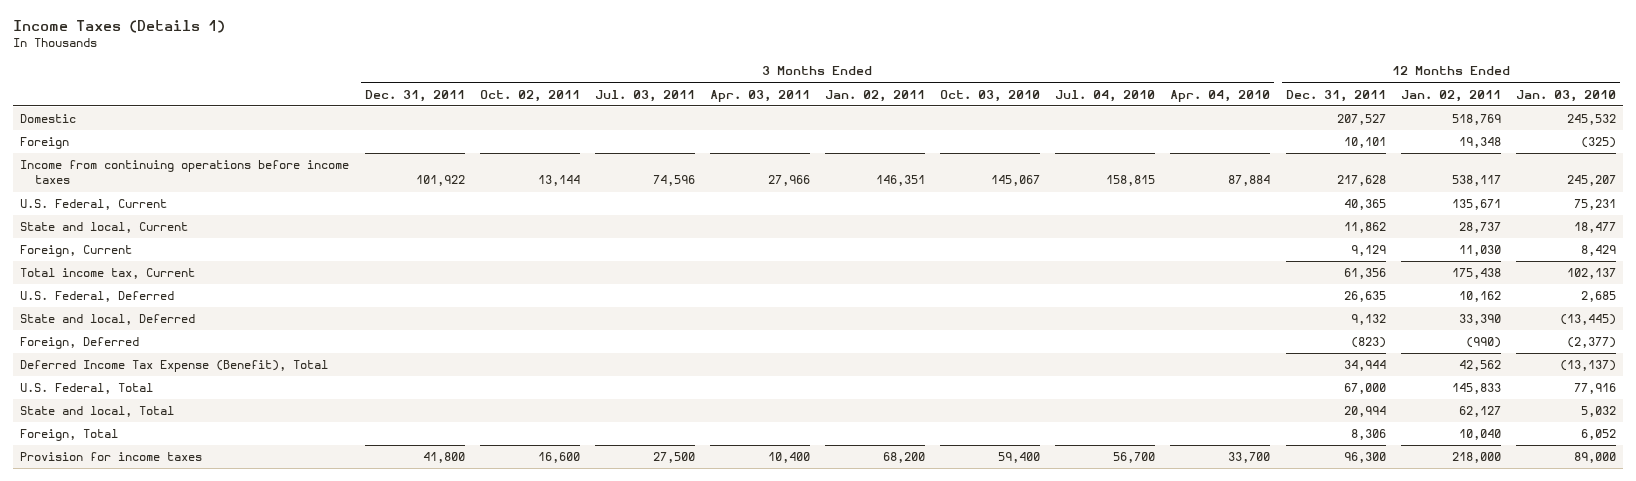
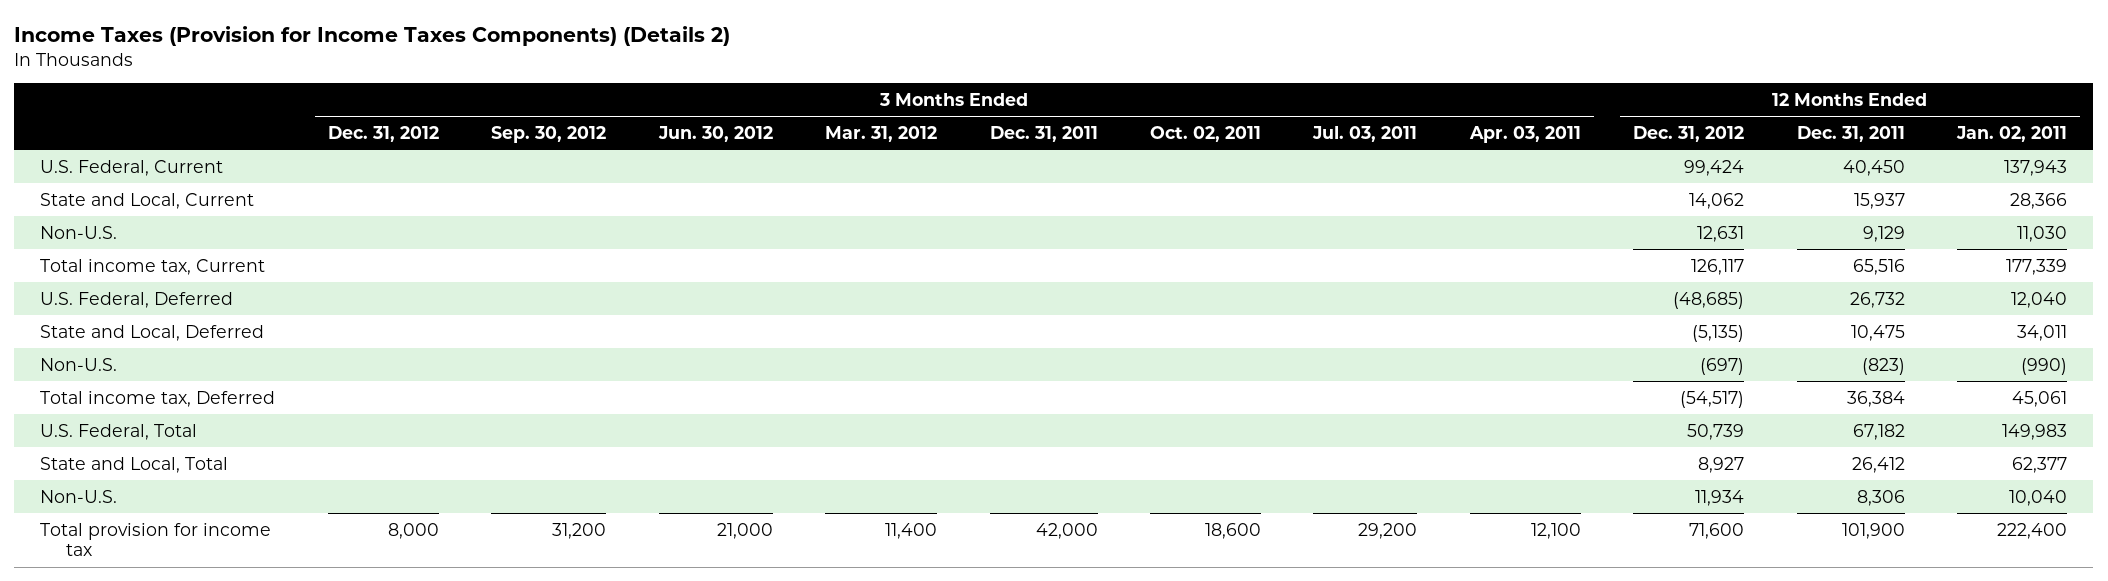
[12,20,225,34] Income Taxes (Details 1) -> [14,25,731,46] Income Taxes (Provision for Income Taxes Components) (Details 2)
[825,89,926,102] Jan. 02, 2011 -> none
[940,89,1041,102] Oct. 03, 2010 -> none
[1055,89,1156,102] Jul. 04, 2010 -> none
[1170,89,1271,102] Apr. 04, 2010 -> none
[1515,89,1616,102] Jan. 03, 2010 -> none
none -> [327,125,439,142] Dec. 31, 2012
none -> [491,125,607,143] Sep. 30, 2012
none -> [657,125,773,142] Jun. 30, 2012
none -> [825,125,938,142] Mar. 31, 2012
none -> [1633,125,1745,142] Dec. 31, 2012
[20,114,77,124] Domestic -> none
[20,137,70,150] Foreign -> none
[20,160,350,185] Income from continuing operations before income taxes -> none
[1343,199,1386,211] 40,365 -> [1842,159,1905,176] 40,450
[1451,199,1501,211] 135,671 -> [2004,159,2068,176] 137,943
[20,222,189,234] State and local, Current -> [40,192,255,209] State and Local, Current
[1343,222,1386,234] 11,862 -> [1853,192,1905,209] 15,937
[1458,222,1501,234] 28,737 -> [2010,192,2068,209] 28,366
[20,245,133,258] Foreign, Current -> [40,225,118,239] Non-U.S.
[1343,268,1386,280] 61,356 -> [1852,258,1905,275] 65,516
[1451,268,1501,280] 175,438 -> [2006,258,2068,275] 177,339
[1343,291,1386,303] 26,635 -> [1849,291,1905,308] 26,732
[1458,291,1501,303] 10,162 -> [2011,291,2068,308] 12,040
[20,314,196,326] State and local, Deferred -> [40,324,265,341] State and Local, Deferred
[1350,314,1386,326] 9,132 -> [1850,324,1905,341] 10,475
[1458,314,1501,326] 33,390 -> [2017,324,2068,341] 34,011
[20,337,140,350] Foreign, Deferred -> [40,357,118,371] Non-U.S.
[20,360,329,373] Deferred Income Tax Expense (Benefit), Total -> [40,390,276,407] Total income tax, Deferred
[1343,360,1386,372] 34,944 -> [1846,390,1905,407] 36,384
[1458,360,1501,372] 42,562 -> [2012,390,2068,407] 45,061
[1343,383,1386,395] 67,000 -> [1852,423,1905,440] 67,182
[1451,383,1501,395] 145,833 -> [2002,423,2068,440] 149,983
[20,406,175,418] State and local, Total -> [40,456,229,473] State and Local, Total
[1343,406,1386,418] 20,994 -> [1851,456,1905,473] 26,412
[1458,406,1501,418] 62,127 -> [2012,456,2068,473] 62,377
[20,429,119,442] Foreign, Total -> [40,489,118,503] Non-U.S.
[20,452,203,462] Provision for income taxes -> [40,522,272,557] Total provision for income tax
[422,452,465,464] 41,800 -> [1035,522,1098,539] 42,000
[537,452,580,464] 16,600 -> [1205,522,1262,539] 18,600
[652,452,695,464] 27,500 -> [1358,522,1418,539] 29,200
[767,452,810,464] 10,400 -> [1530,522,1581,539] 12,100
[1343,452,1386,464] 96,300 -> [1841,522,1905,539] 101,900
[1451,452,1501,464] 218,000 -> [1997,522,2068,539] 222,400

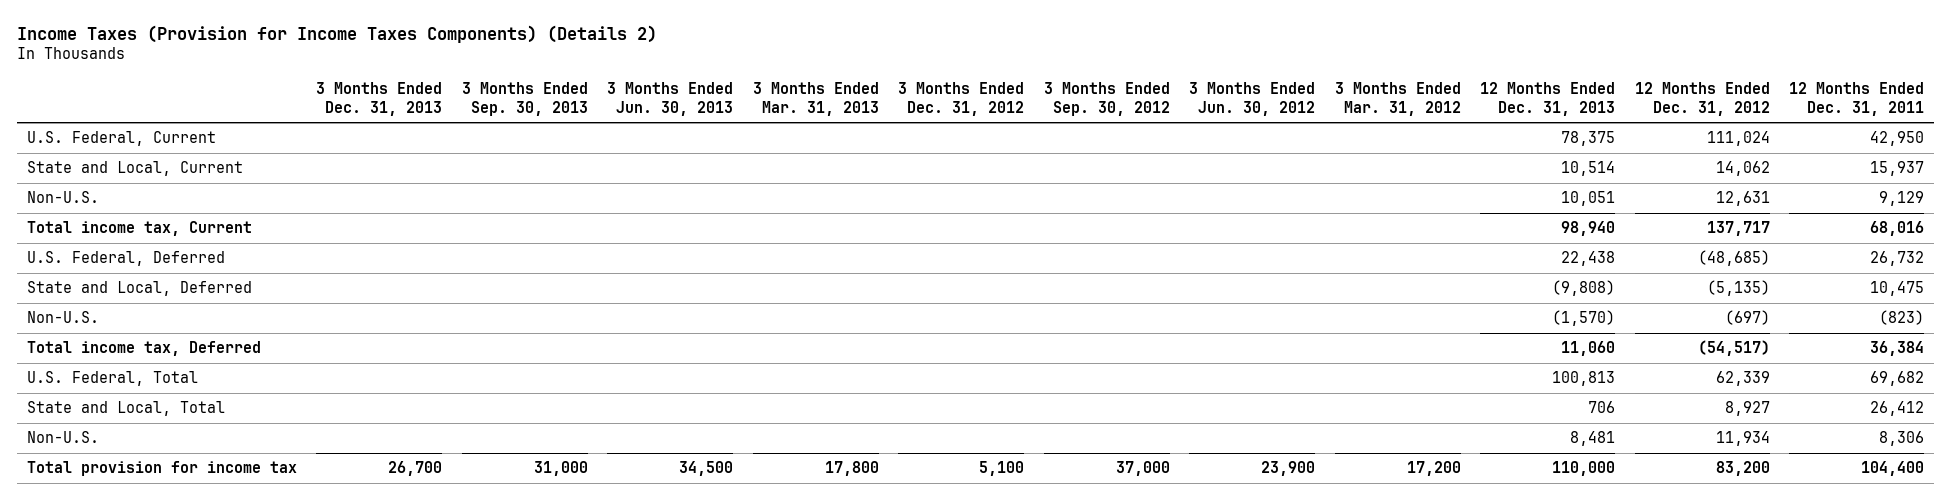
[989,125,1098,142] Dec. 31, 2011 -> none
[1150,125,1262,142] Oct. 02, 2011 -> none
[1312,125,1418,142] Jul. 03, 2011 -> none
[1468,125,1581,143] Apr. 03, 2011 -> none
[1956,125,2068,142] Jan. 02, 2011 -> none
none -> [316,81,443,116] 3 Months Ended Dec. 31, 2013
none -> [461,81,588,116] 3 Months Ended Sep. 30, 2013
none -> [607,81,734,116] 3 Months Ended Jun. 30, 2013
none -> [752,81,879,116] 3 Months Ended Mar. 31, 2013
none -> [1480,81,1616,116] 12 Months Ended Dec. 31, 2013
[1684,159,1745,176] 99,424 -> [1706,131,1770,147] 111,024
[1842,159,1905,176] 40,450 -> [1870,131,1925,147] 42,950
[1691,258,1745,275] 126,117 -> [1706,221,1770,237] 137,717
[1852,258,1905,275] 65,516 -> [1870,221,1925,237] 68,016
[1687,423,1745,440] 50,739 -> [1715,371,1770,387] 62,339
[1852,423,1905,440] 67,182 -> [1870,371,1925,387] 69,682
[387,522,439,539] 8,000 -> [979,461,1025,477] 5,100
[552,522,607,539] 31,200 -> [1115,461,1170,477] 37,000
[716,522,773,539] 21,000 -> [1261,461,1316,477] 23,900
[885,522,938,539] 11,400 -> [1406,461,1461,477] 17,200
[1689,522,1745,539] 71,600 -> [1715,461,1770,477] 83,200
[1841,522,1905,539] 101,900 -> [1861,461,1925,477] 104,400

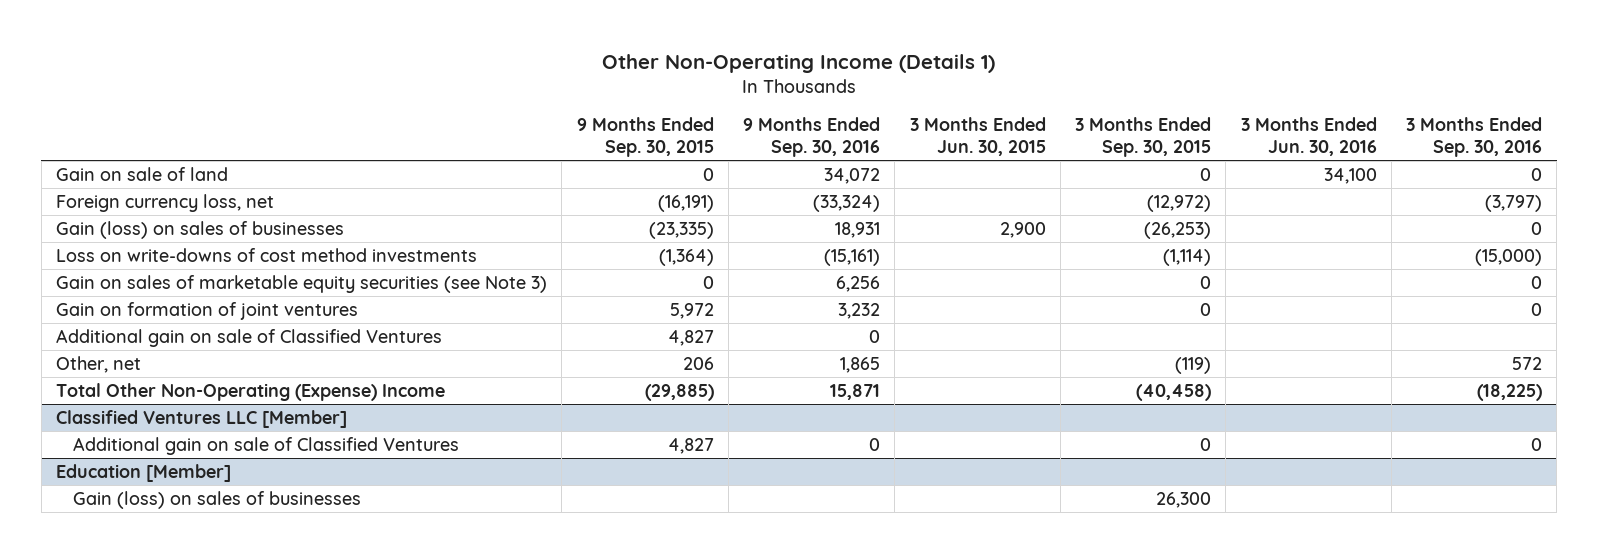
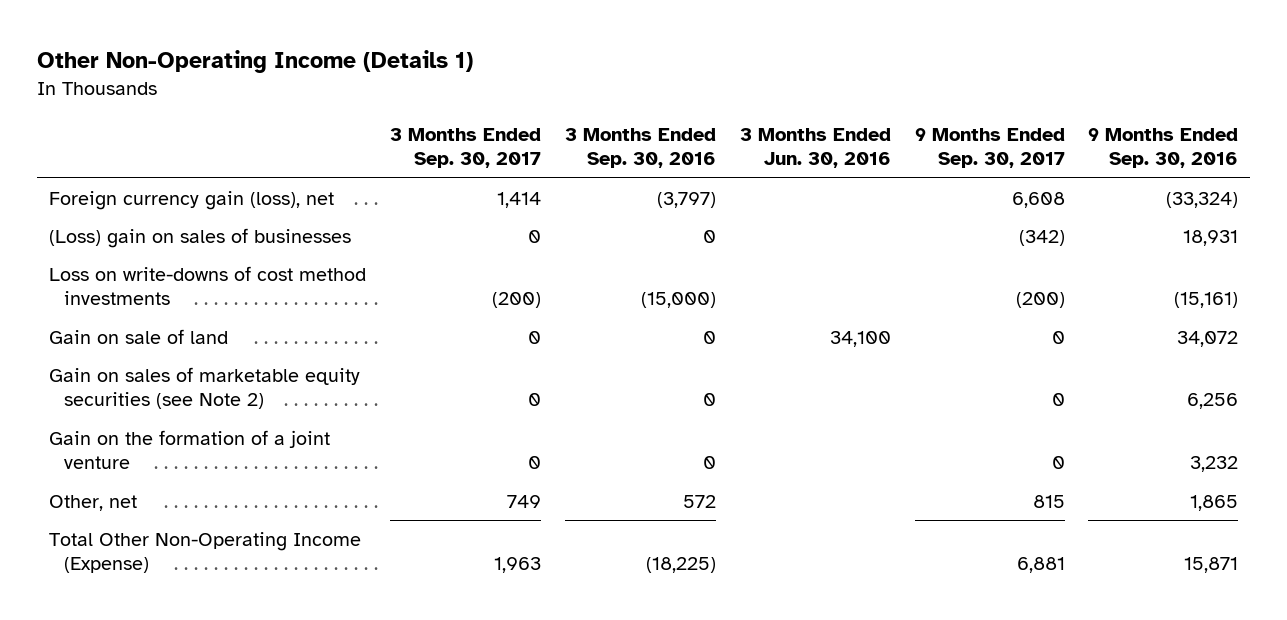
[576,117,714,158] 9 Months Ended Sep. 30, 2015 -> none
[909,117,1046,157] 3 Months Ended Jun. 30, 2015 -> none
[1075,117,1212,158] 3 Months Ended Sep. 30, 2015 -> none
none -> [389,127,541,169] 3 Months Ended Sep. 30, 2017
none -> [914,127,1065,169] 9 Months Ended Sep. 30, 2017
[56,193,275,212] Foreign currency loss, net -> [49,190,335,210] Foreign currency gain (loss), net
[56,220,345,239] Gain (loss) on sales of businesses -> [49,227,352,248] (Loss) gain on sales of businesses
[56,328,443,347] Additional gain on sale of Classified Ventures -> none
[56,166,229,181] Gain on sale of land -> [49,328,229,344] Gain on sale of land
[56,274,548,293] Gain on sales of marketable equity securities (see Note 3) -> [49,366,361,410] Gain on sales of marketable equity securities (see Note 2)
[56,301,359,320] Gain on formation of joint ventures -> [49,429,331,470] Gain on the formation of a joint venture
[56,409,348,428] Classified Ventures LLC [Member] -> none
[72,436,459,455] Additional gain on sale of Classified Ventures -> none
[56,463,232,482] Education [Member] -> none
[72,490,361,509] Gain (loss) on sales of businesses -> none
[56,382,446,401] Total Other Non-Operating (Expense) Income -> [49,531,362,574] Total Other Non-Operating Income (Expense)

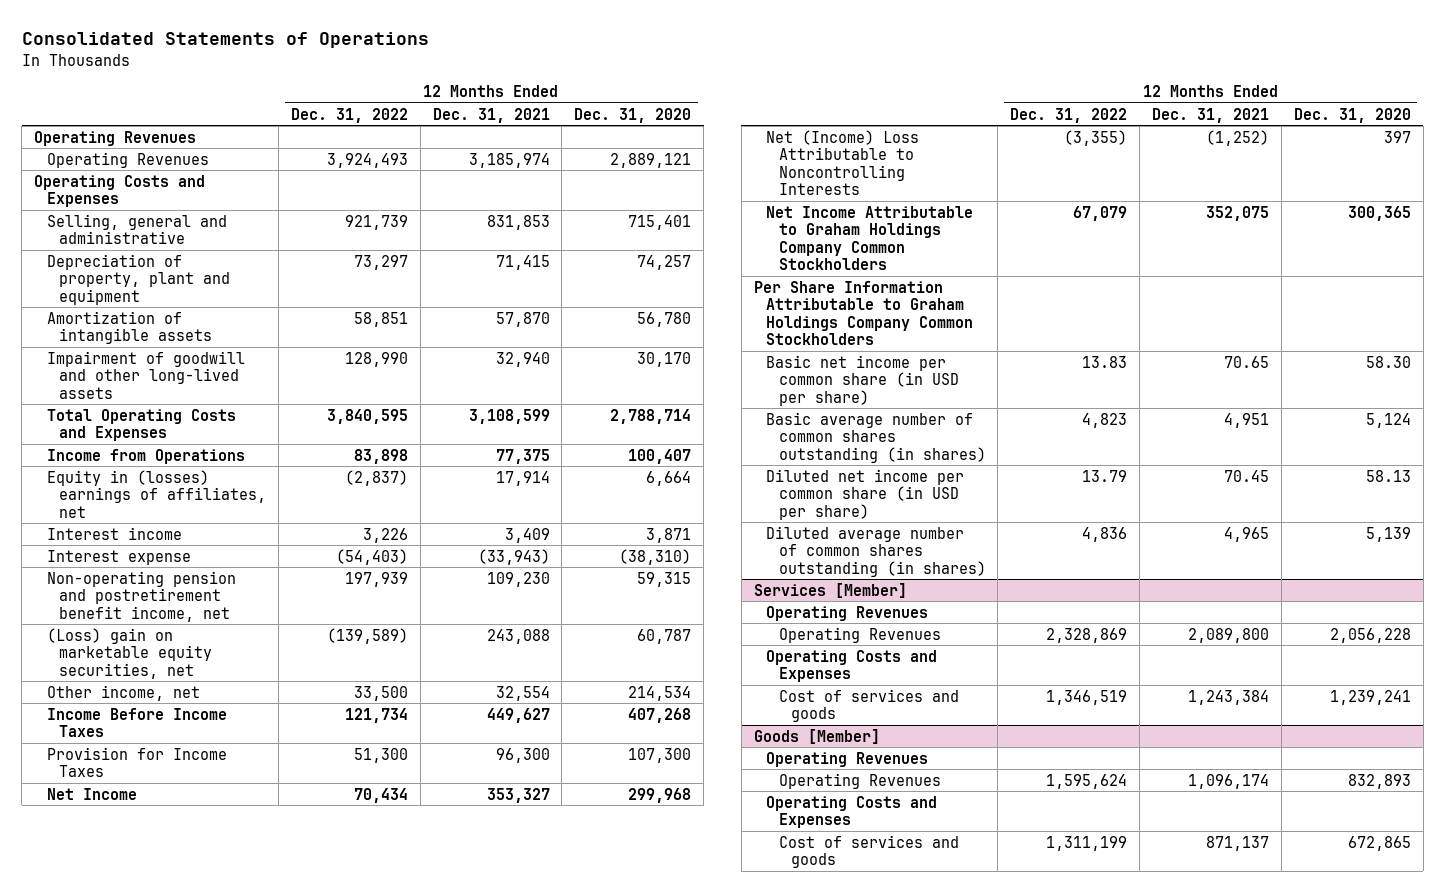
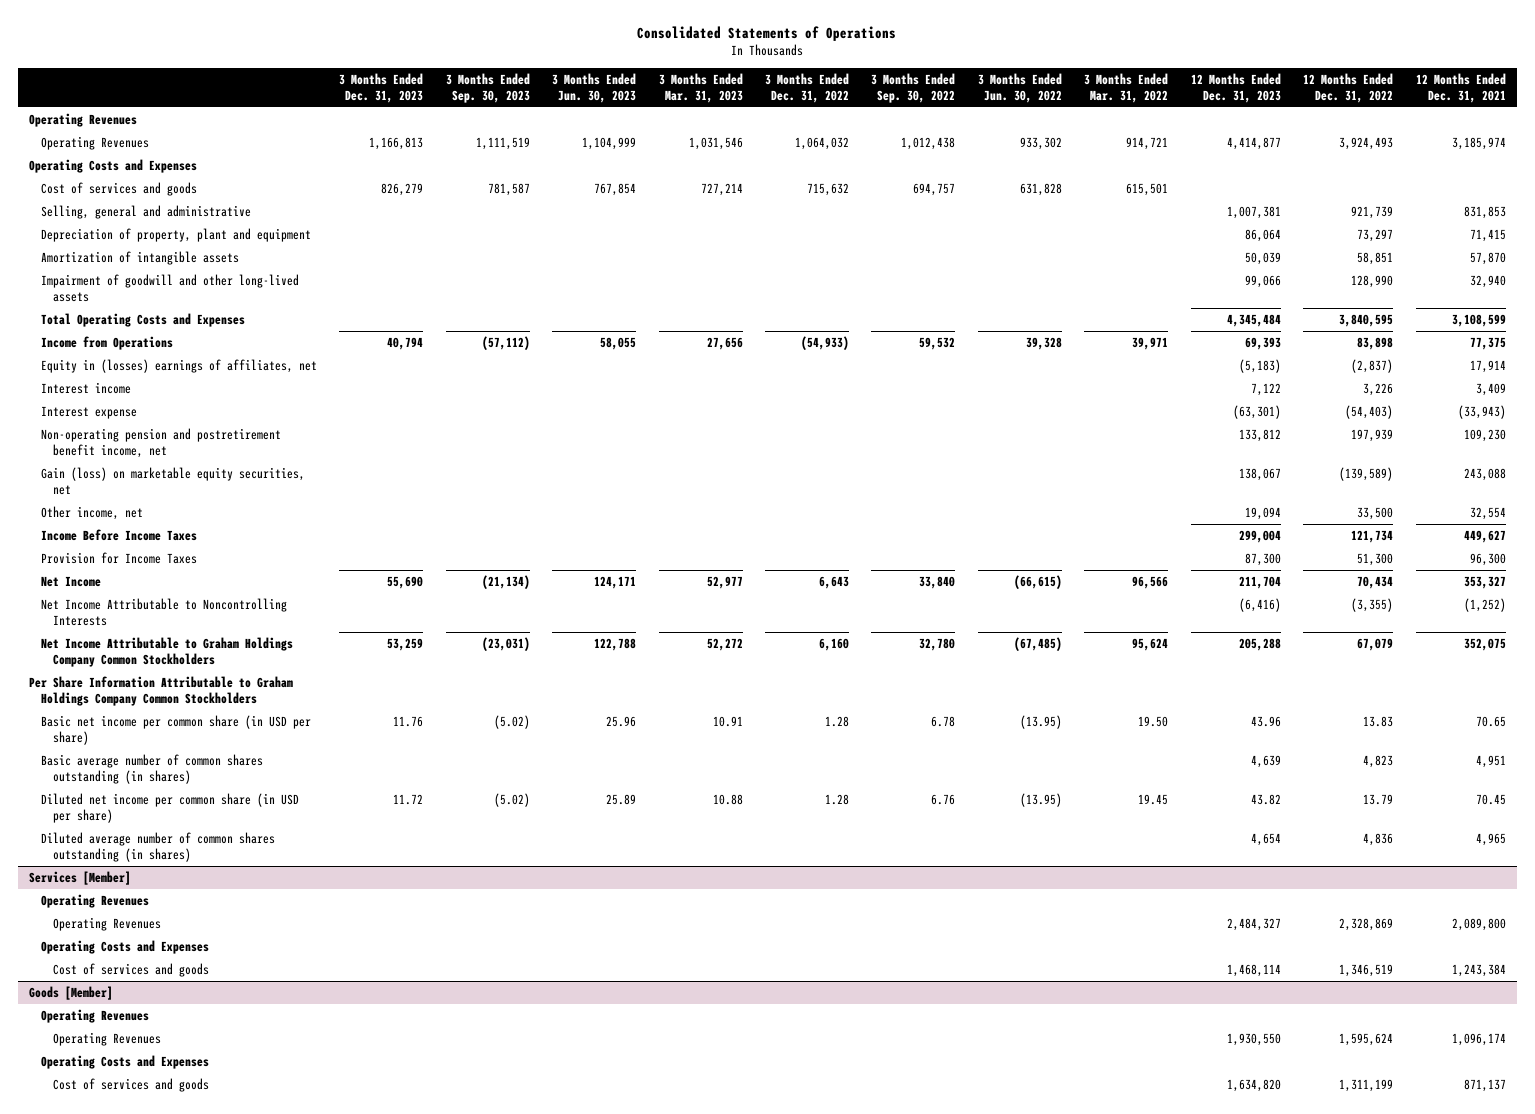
[574,107,692,123] Dec. 31, 2020 -> none
none -> [339,72,424,103] 3 Months Ended Dec. 31, 2023
none -> [445,72,530,103] 3 Months Ended Sep. 30, 2023
none -> [552,72,637,103] 3 Months Ended Jun. 30, 2023
none -> [658,72,743,103] 3 Months Ended Mar. 31, 2023
none -> [764,72,849,103] 3 Months Ended Dec. 31, 2022
none -> [871,72,956,103] 3 Months Ended Sep. 30, 2022
none -> [977,72,1062,103] 3 Months Ended Jun. 30, 2022
none -> [1084,72,1169,103] 3 Months Ended Mar. 31, 2022
none -> [1190,72,1281,103] 12 Months Ended Dec. 31, 2023
none -> [40,182,197,197] Cost of services and goods
[46,627,213,679] (Loss) gain on marketable equity securities, net -> [40,467,305,496] Gain (loss) on marketable equity securities, net
[766,129,920,196] Net (Income) Loss Attributable to Noncontrolling Interests -> [40,598,287,627] Net Income Attributable to Noncontrolling Interests

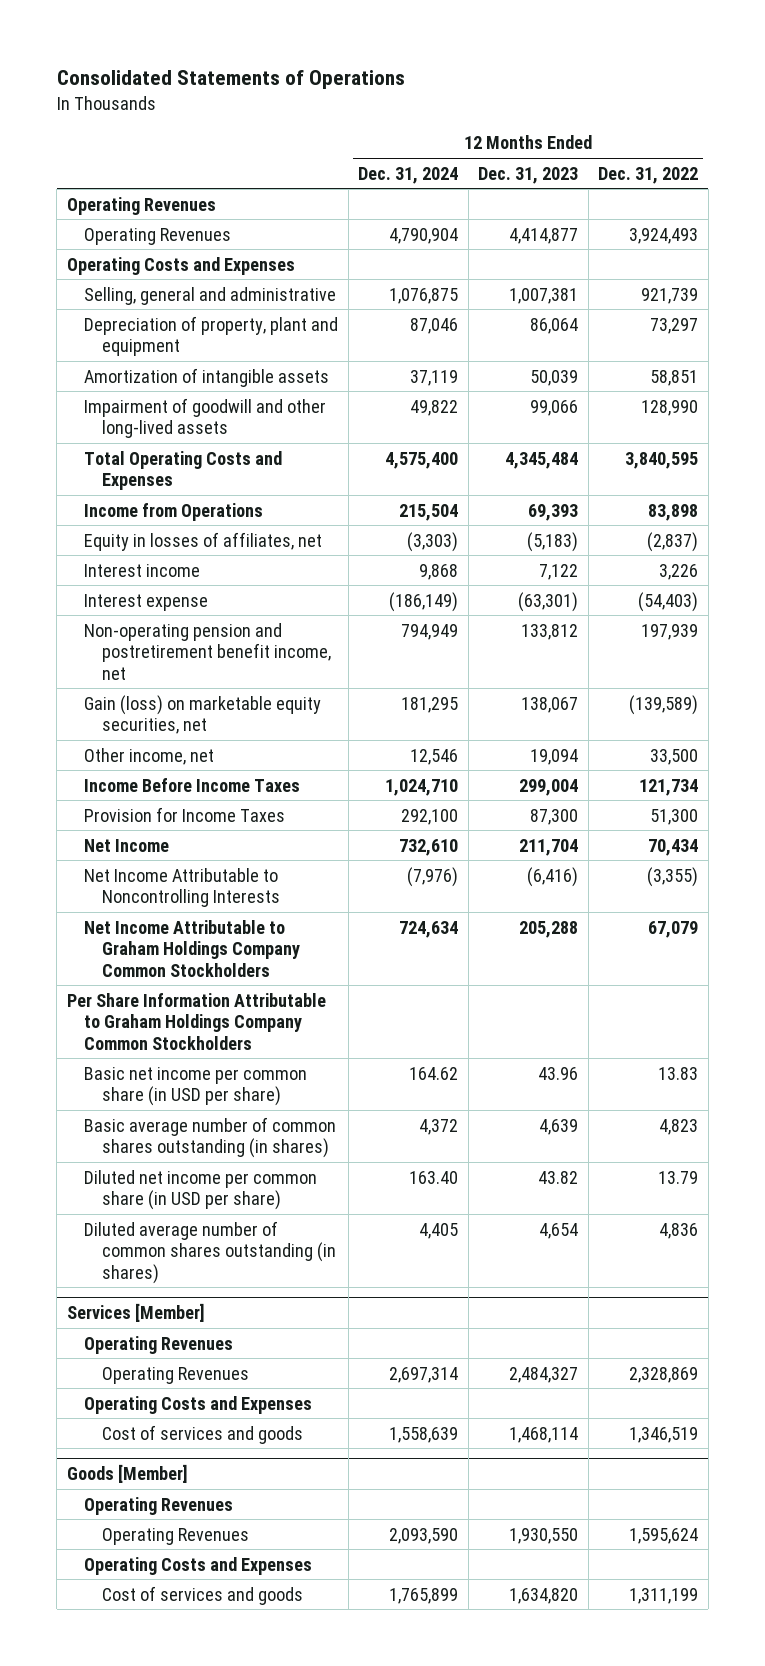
[339,72,424,103] 3 Months Ended Dec. 31, 2023 -> none
[445,72,530,103] 3 Months Ended Sep. 30, 2023 -> none
[552,72,637,103] 3 Months Ended Jun. 30, 2023 -> none
[658,72,743,103] 3 Months Ended Mar. 31, 2023 -> none
[764,72,849,103] 3 Months Ended Dec. 31, 2022 -> none
[871,72,956,103] 3 Months Ended Sep. 30, 2022 -> none
[977,72,1062,103] 3 Months Ended Jun. 30, 2022 -> none
[1084,72,1169,103] 3 Months Ended Mar. 31, 2022 -> none
[1415,72,1506,103] 12 Months Ended Dec. 31, 2021 -> none
none -> [358,166,459,184] Dec. 31, 2024
[40,182,197,197] Cost of services and goods -> none
[40,359,317,374] Equity in (losses) earnings of affiliates, net -> [84,531,323,551] Equity in losses of affiliates, net

